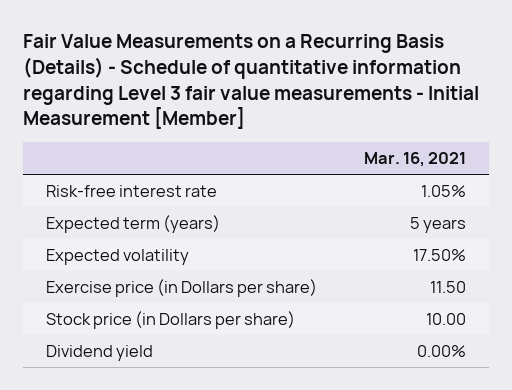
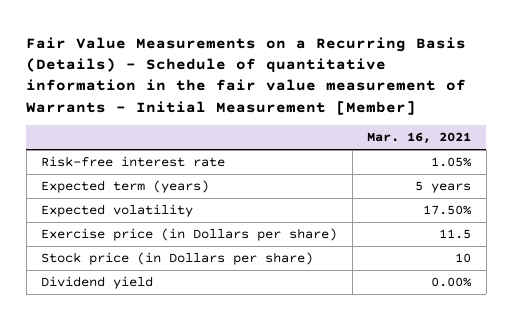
[22,34,479,130] Fair Value Measurements on a Recurring Basis (Details) - Schedule of quantitative information regarding Level 3 fair value measurements - Initial Measurement [Member] -> [26,36,467,115] Fair Value Measurements on a Recurring Basis (Details) - Schedule of quantitative information in the fair value measurement of Warrants - Initial Measurement [Member]
[429,281,466,294] 11.50 -> [439,229,472,240] 11.5
[425,313,466,326] 10.00 -> [455,253,472,264] 10

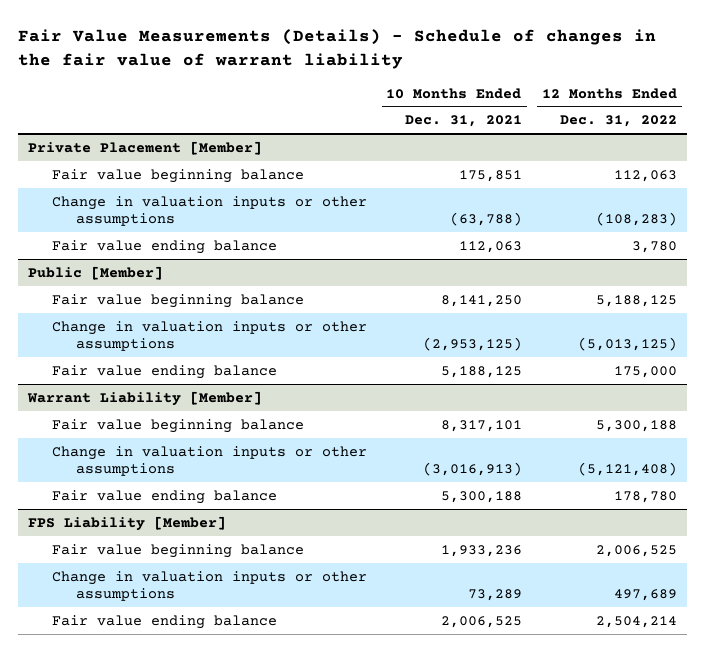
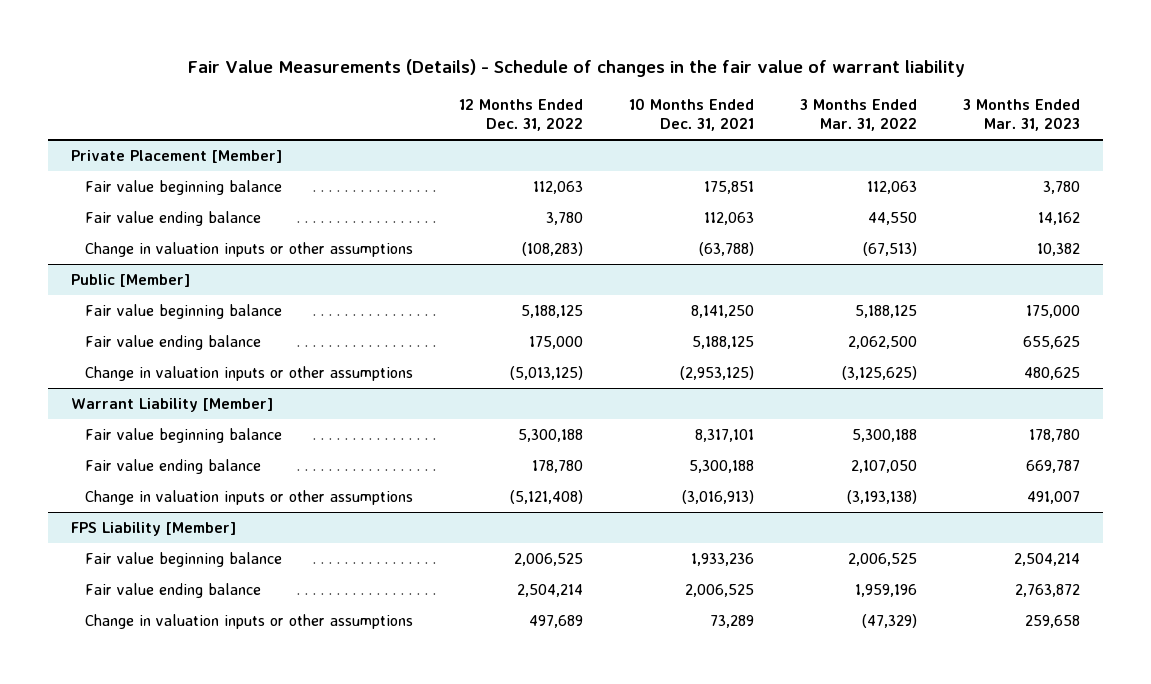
none -> [800,99,918,131] 3 Months Ended Mar. 31, 2022
none -> [963,99,1081,131] 3 Months Ended Mar. 31, 2023
[51,195,367,227] Change in valuation inputs or other assumptions -> [85,242,414,258] Change in valuation inputs or other assumptions
[51,320,367,352] Change in valuation inputs or other assumptions -> [85,366,414,382] Change in valuation inputs or other assumptions
[51,445,367,477] Change in valuation inputs or other assumptions -> [85,490,414,506] Change in valuation inputs or other assumptions
[51,570,367,602] Change in valuation inputs or other assumptions -> [85,614,414,630] Change in valuation inputs or other assumptions

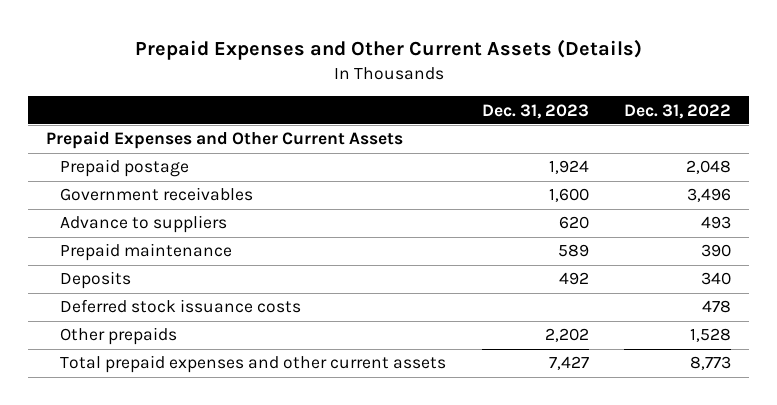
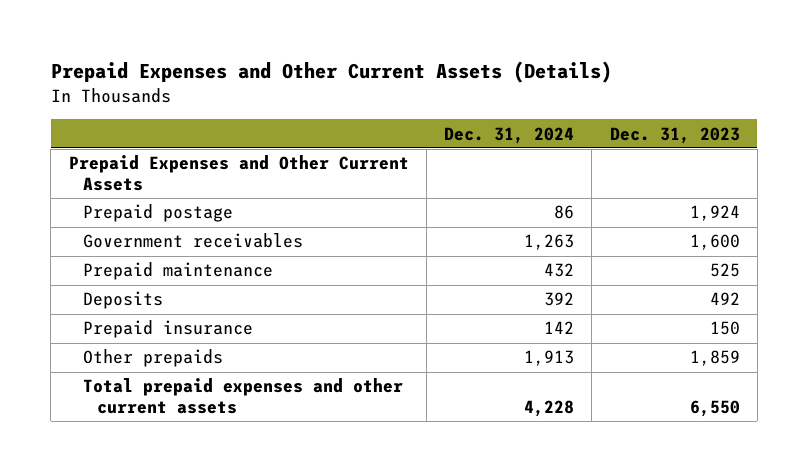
[624,103,732,119] Dec. 31, 2022 -> none
none -> [444,126,575,144] Dec. 31, 2024
[60,215,228,234] Advance to suppliers -> none
[557,244,589,258] 589 -> [709,263,740,278] 525
[60,299,302,314] Deferred stock issuance costs -> none
none -> [82,320,253,339] Prepaid insurance
[544,328,589,343] 2,202 -> [689,350,740,367] 1,859
[548,356,589,371] 7,427 -> [689,400,740,418] 6,550

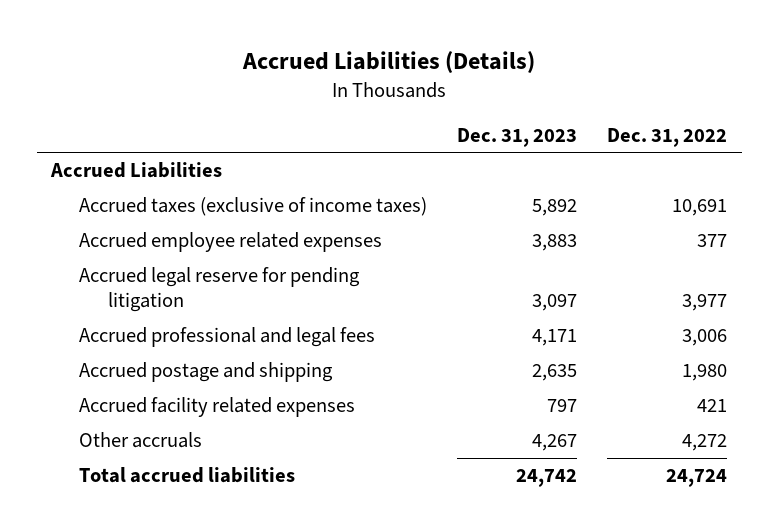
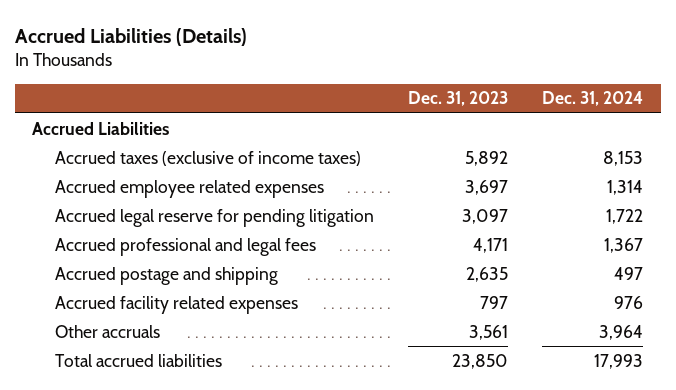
[607,127,728,147] Dec. 31, 2022 -> none
none -> [542,91,644,107] Dec. 31, 2024
[532,234,578,252] 3,883 -> [465,179,509,195] 3,697
[532,434,578,452] 4,267 -> [469,324,509,340] 3,561
[516,469,578,488] 24,742 -> [452,353,509,369] 23,850

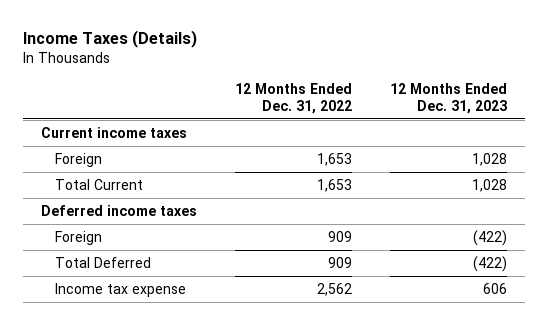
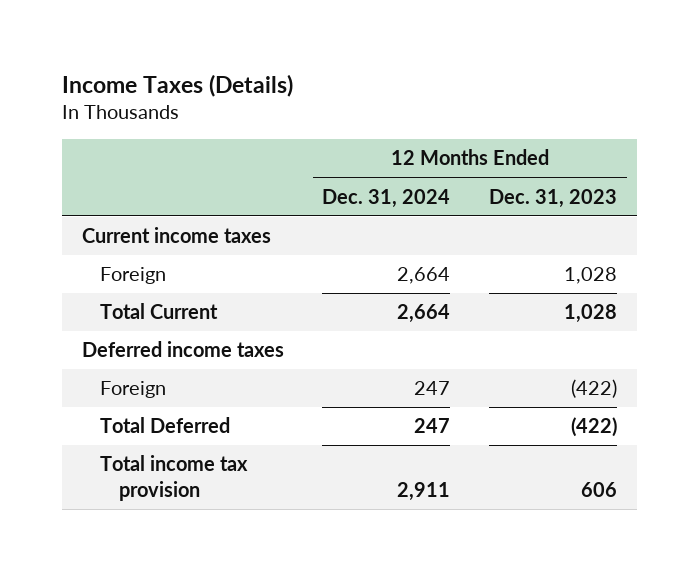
[234,83,352,115] 12 Months Ended Dec. 31, 2022 -> none
none -> [322,188,451,208] Dec. 31, 2024
[55,282,187,297] Income tax expense -> [100,455,249,501] Total income tax provision

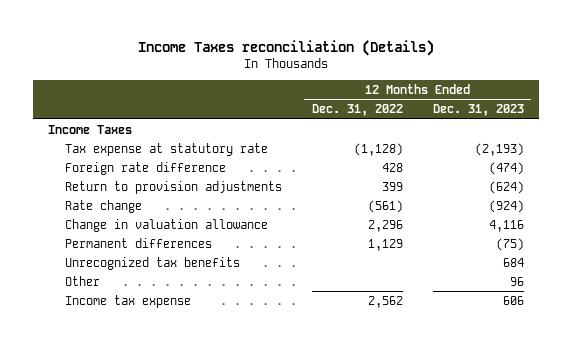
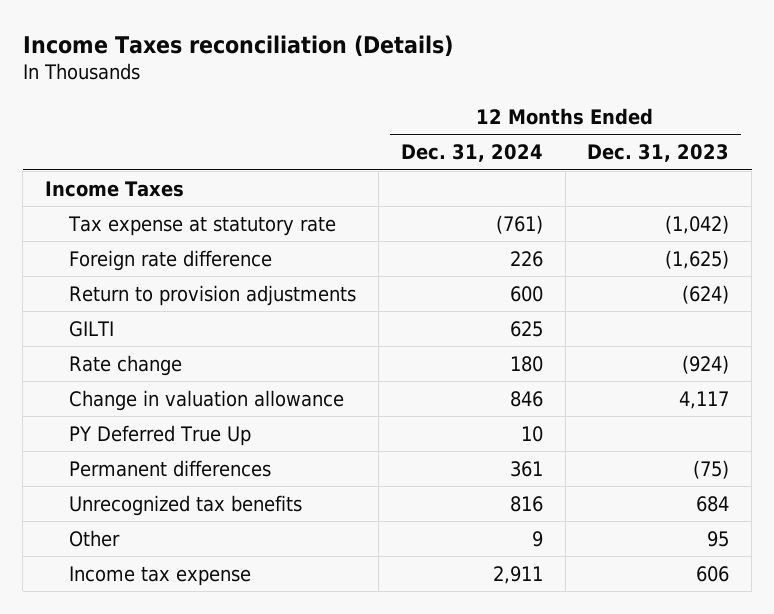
[311,104,403,117] Dec. 31, 2022 -> none
none -> [400,144,543,163] Dec. 31, 2024
[474,142,524,156] (2,193) -> [665,214,730,234] (1,042)
[488,161,524,175] (474) -> [665,249,730,269] (1,625)
none -> [69,320,115,337] GILTI
[488,219,524,232] 4,116 -> [679,390,730,409] 4,117
none -> [69,424,252,446] PY Deferred True Up
[509,276,524,286] 96 -> [707,530,730,547] 95

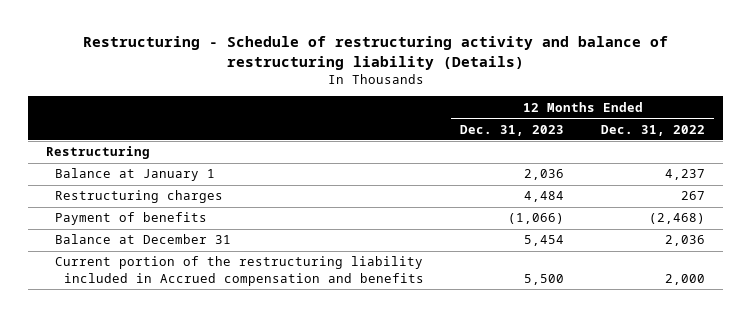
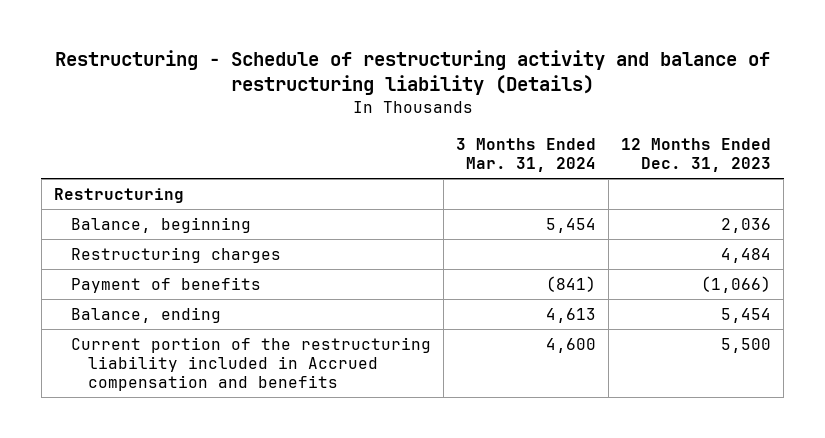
[601,124,706,136] Dec. 31, 2022 -> none
none -> [455,137,596,173] 3 Months Ended Mar. 31, 2024
[55,168,216,182] Balance at January 1 -> [70,216,251,233] Balance, beginning
[55,234,232,245] Balance at December 31 -> [70,306,221,323] Balance, ending

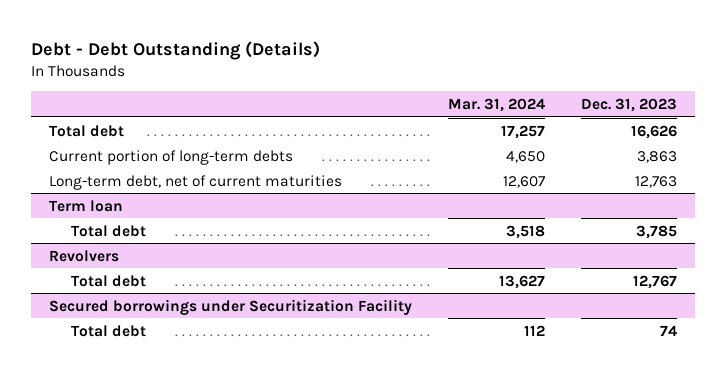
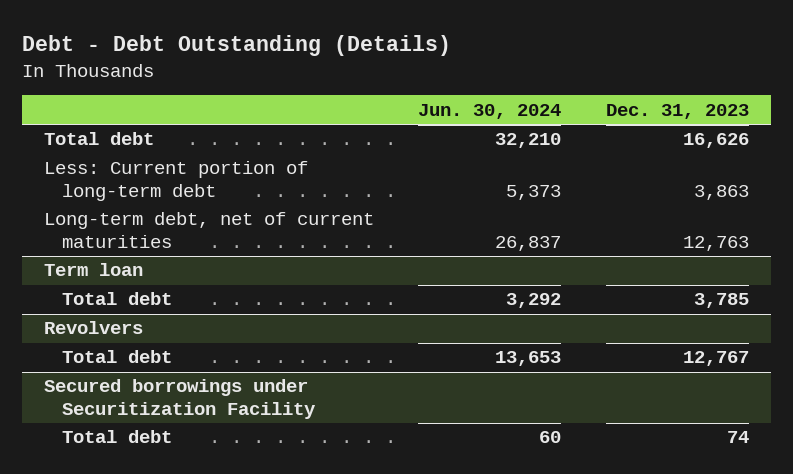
[448,97,546,112] Mar. 31, 2024 -> none
none -> [418,103,562,119] Jun. 30, 2024
[48,149,293,165] Current portion of long-term debts -> [43,161,308,201] Less: Current portion of long-term debt

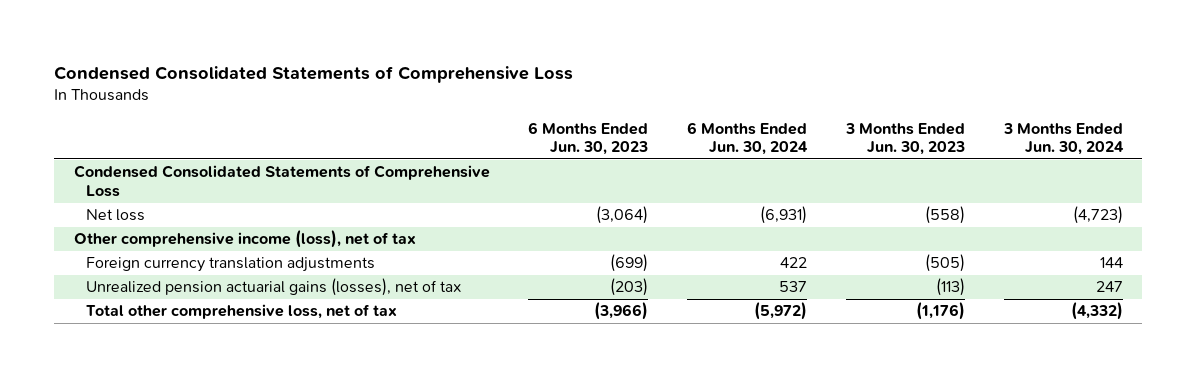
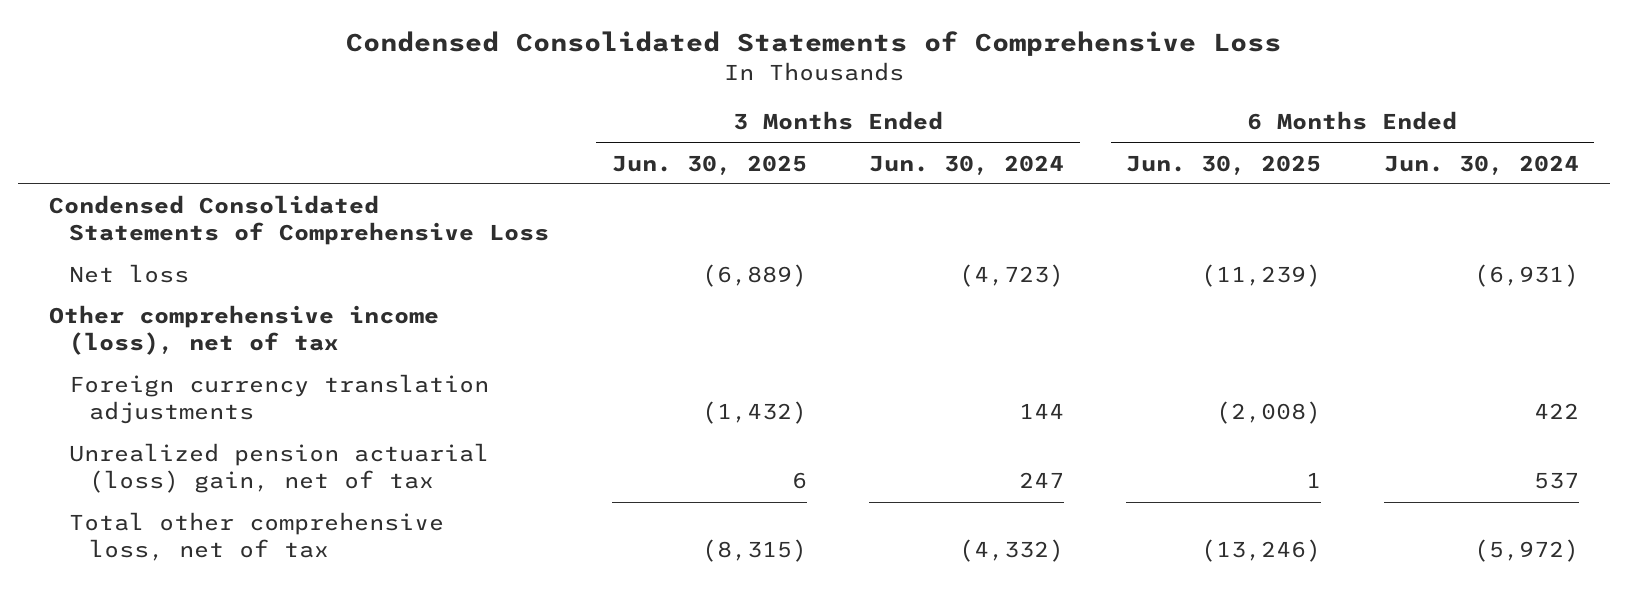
[528,121,649,156] 6 Months Ended Jun. 30, 2023 -> none
[844,122,965,156] 3 Months Ended Jun. 30, 2023 -> none
none -> [611,154,807,175] Jun. 30, 2025
none -> [1126,154,1322,175] Jun. 30, 2025
[86,278,462,297] Unrealized pension actuarial gains (losses), net of tax -> [69,443,490,494] Unrealized pension actuarial (loss) gain, net of tax

